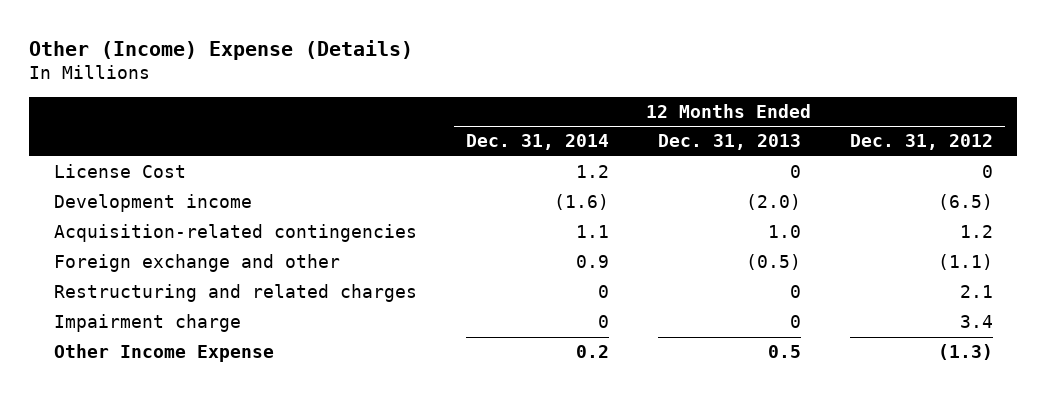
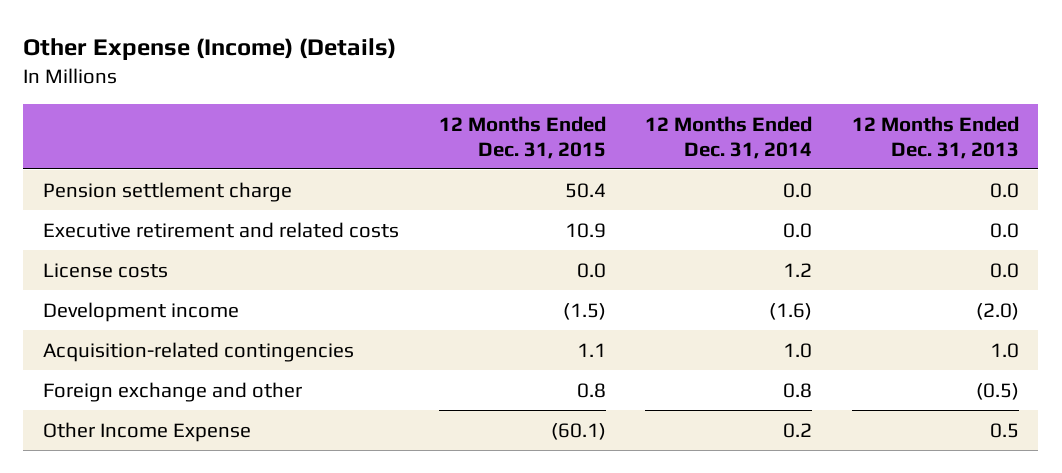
[29,40,414,61] Other (Income) Expense (Details) -> [23,38,397,61] Other Expense (Income) (Details)
[849,134,993,151] Dec. 31, 2012 -> none
none -> [438,115,606,159] 12 Months Ended Dec. 31, 2015
none -> [43,181,293,202] Pension settlement charge
none -> [43,221,400,238] Executive retirement and related costs
[53,164,186,179] License Cost -> [43,262,169,278] License costs
[789,165,801,179] 0 -> [989,262,1019,278] 0.0
[53,284,417,303] Restructuring and related charges -> none
[53,314,241,333] Impairment charge -> none
[575,225,609,239] 1.1 -> [783,342,813,358] 1.0
[575,255,609,269] 0.9 -> [783,382,813,398] 0.8

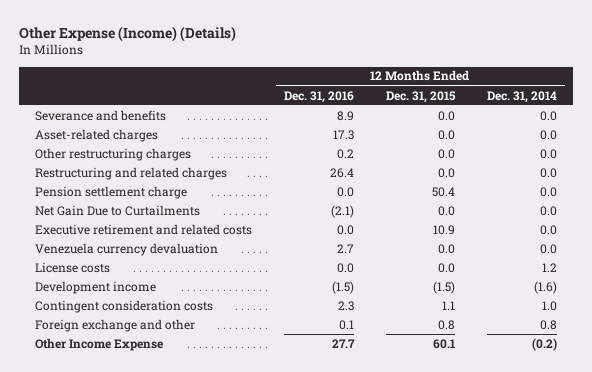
[851,115,1019,159] 12 Months Ended Dec. 31, 2013 -> none
none -> [283,90,354,103] Dec. 31, 2016
none -> [34,109,166,121] Severance and benefits
none -> [34,128,158,142] Asset-related charges
none -> [34,147,191,161] Other restructuring charges
none -> [34,166,227,180] Restructuring and related charges
none -> [34,204,200,216] Net Gain Due to Curtailments
none -> [34,242,218,256] Venezuela currency devaluation
[43,341,355,362] Acquisition-related contingencies -> [34,299,213,313] Contingent consideration costs
[550,422,606,440] (60.1) -> [432,338,455,349] 60.1
[783,422,813,438] 0.2 -> [531,337,557,351] (0.2)

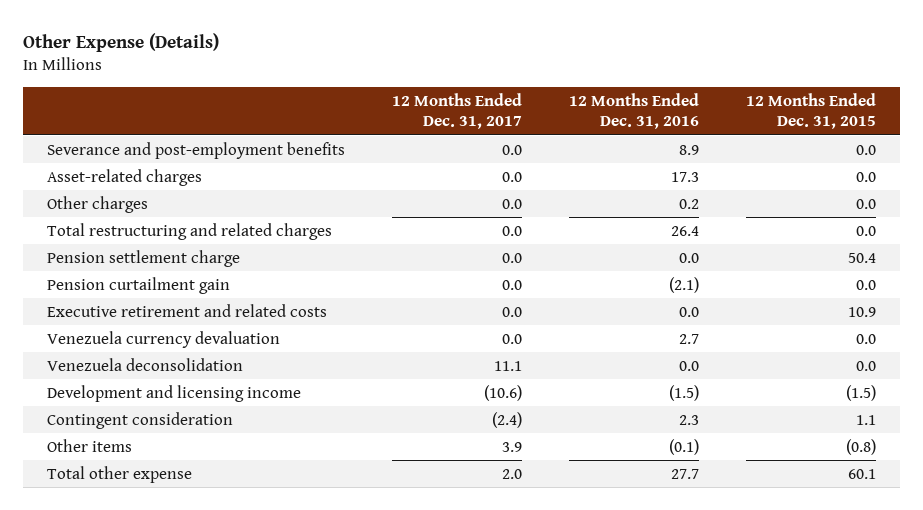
[18,25,236,42] Other Expense (Income) (Details) -> [22,33,219,53] Other Expense (Details)
[486,90,557,103] Dec. 31, 2014 -> none
none -> [391,92,522,130] 12 Months Ended Dec. 31, 2017
[34,109,166,121] Severance and benefits -> [46,141,345,159] Severance and post-employment benefits
[34,147,191,161] Other restructuring charges -> [46,195,148,213] Other charges
[34,166,227,180] Restructuring and related charges -> [46,222,332,240] Total restructuring and related charges
[34,204,200,216] Net Gain Due to Curtailments -> [46,276,230,294] Pension curtailment gain
[34,261,110,273] License costs -> none
none -> [46,357,243,371] Venezuela deconsolidation
[34,280,156,294] Development income -> [46,384,301,402] Development and licensing income
[34,299,213,313] Contingent consideration costs -> [46,411,233,429] Contingent consideration
[34,318,195,332] Foreign exchange and other -> [46,438,132,452] Other items
[338,319,354,330] 0.1 -> [669,438,700,455] (0.1)
[437,319,455,330] 0.8 -> [846,438,877,455] (0.8)
[34,337,163,351] Other Income Expense -> [46,465,192,483] Total other expense

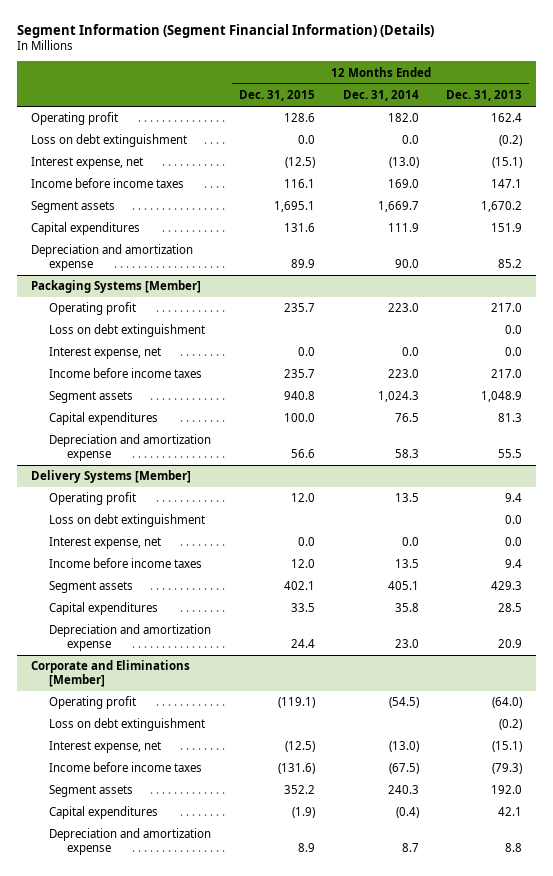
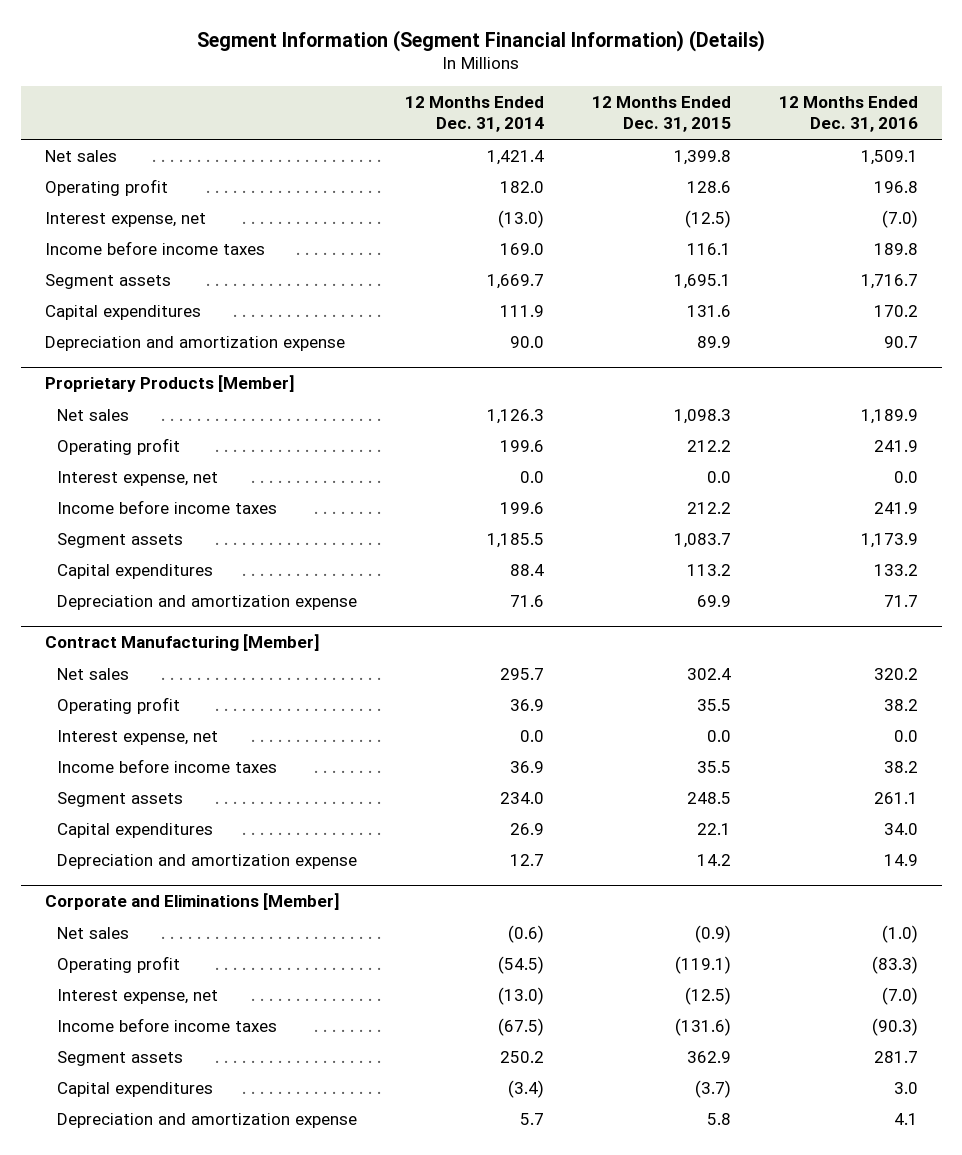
[446,90,523,102] Dec. 31, 2013 -> none
none -> [778,95,918,133] 12 Months Ended Dec. 31, 2016
none -> [44,149,117,162] Net sales
[31,134,188,148] Loss on debt extinguishment -> none
[31,280,202,294] Packaging Systems [Member] -> none
[49,324,206,338] Loss on debt extinguishment -> none
none -> [44,375,295,393] Proprietary Products [Member]
none -> [56,408,129,421] Net sales
[283,303,315,313] 235.7 -> [686,439,731,452] 212.2
[387,303,419,313] 223.0 -> [499,439,544,452] 199.6
[31,470,192,484] Delivery Systems [Member] -> none
[49,514,206,528] Loss on debt extinguishment -> none
[283,369,315,379] 235.7 -> [686,501,731,514] 212.2
[387,369,419,379] 223.0 -> [499,501,544,514] 199.6
[283,391,315,401] 940.8 -> [673,532,731,548] 1,083.7
[377,391,419,403] 1,024.3 -> [486,532,544,548] 1,185.5
[283,413,315,423] 100.0 -> [686,563,731,576] 113.2
[394,413,419,423] 76.5 -> [509,563,544,576] 88.4
[290,448,315,458] 56.6 -> [696,594,731,607] 69.9
[394,448,419,458] 58.3 -> [509,594,544,607] 71.6
none -> [44,634,320,652] Contract Manufacturing [Member]
none -> [56,667,129,680] Net sales
[290,493,315,503] 12.0 -> [696,698,731,711] 35.5
[394,493,419,503] 13.5 -> [509,698,544,711] 36.9
[290,559,315,569] 12.0 -> [696,760,731,773] 35.5
[394,559,419,569] 13.5 -> [509,760,544,773] 36.9
[283,581,315,591] 402.1 -> [686,791,731,804] 248.5
[387,581,419,591] 405.1 -> [499,791,544,804] 234.0
[290,603,315,613] 33.5 -> [696,822,731,835] 22.1
[394,603,419,613] 35.8 -> [509,822,544,835] 26.9
[290,638,315,648] 24.4 -> [696,853,731,866] 14.2
[394,638,419,648] 23.0 -> [509,853,544,866] 12.7
none -> [56,926,129,939] Net sales
[49,718,206,732] Loss on debt extinguishment -> none
[283,785,315,795] 352.2 -> [686,1050,731,1063] 362.9
[387,785,419,795] 240.3 -> [499,1050,544,1063] 250.2
[291,807,315,819] (1.9) -> [694,1079,731,1098] (3.7)
[395,807,419,819] (0.4) -> [507,1079,544,1098] (3.4)
[297,842,315,852] 8.9 -> [706,1112,731,1125] 5.8
[401,842,419,852] 8.7 -> [519,1112,544,1125] 5.7

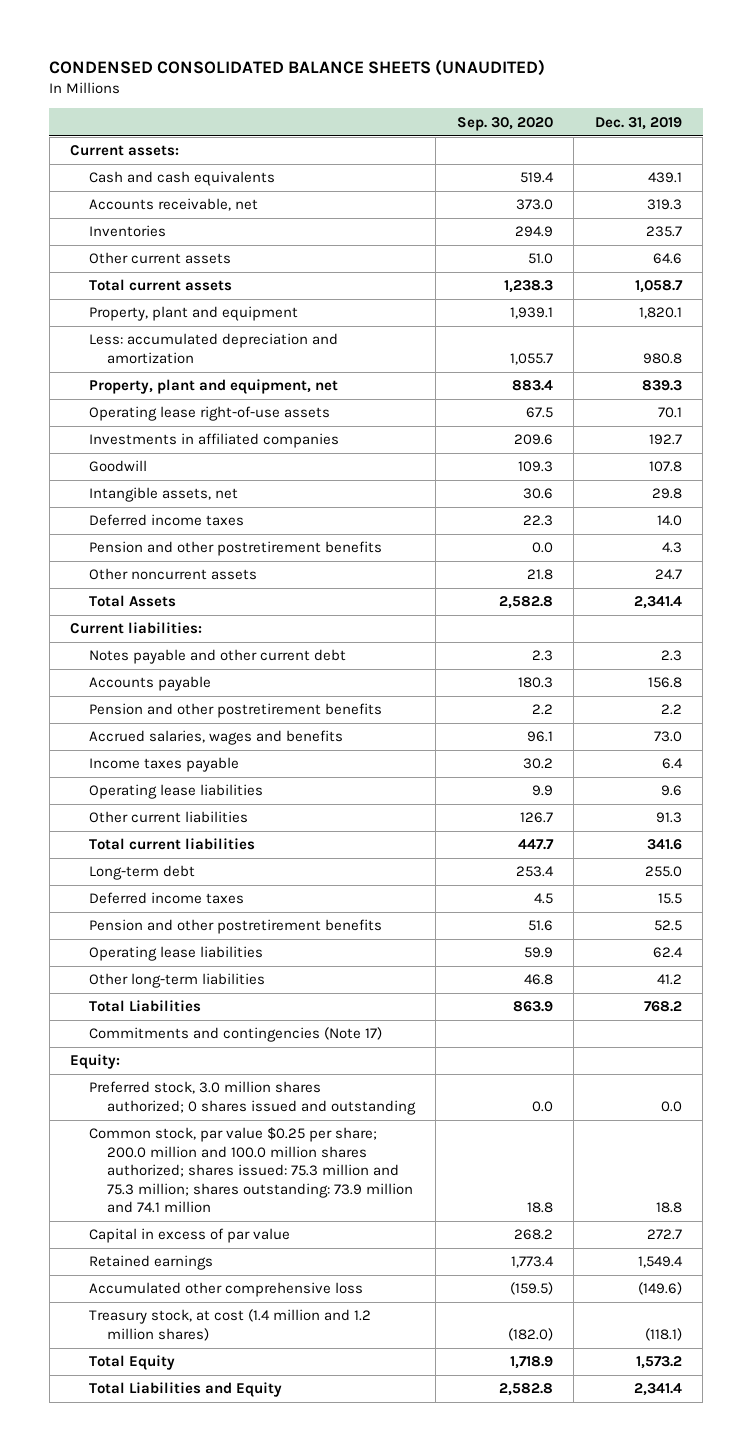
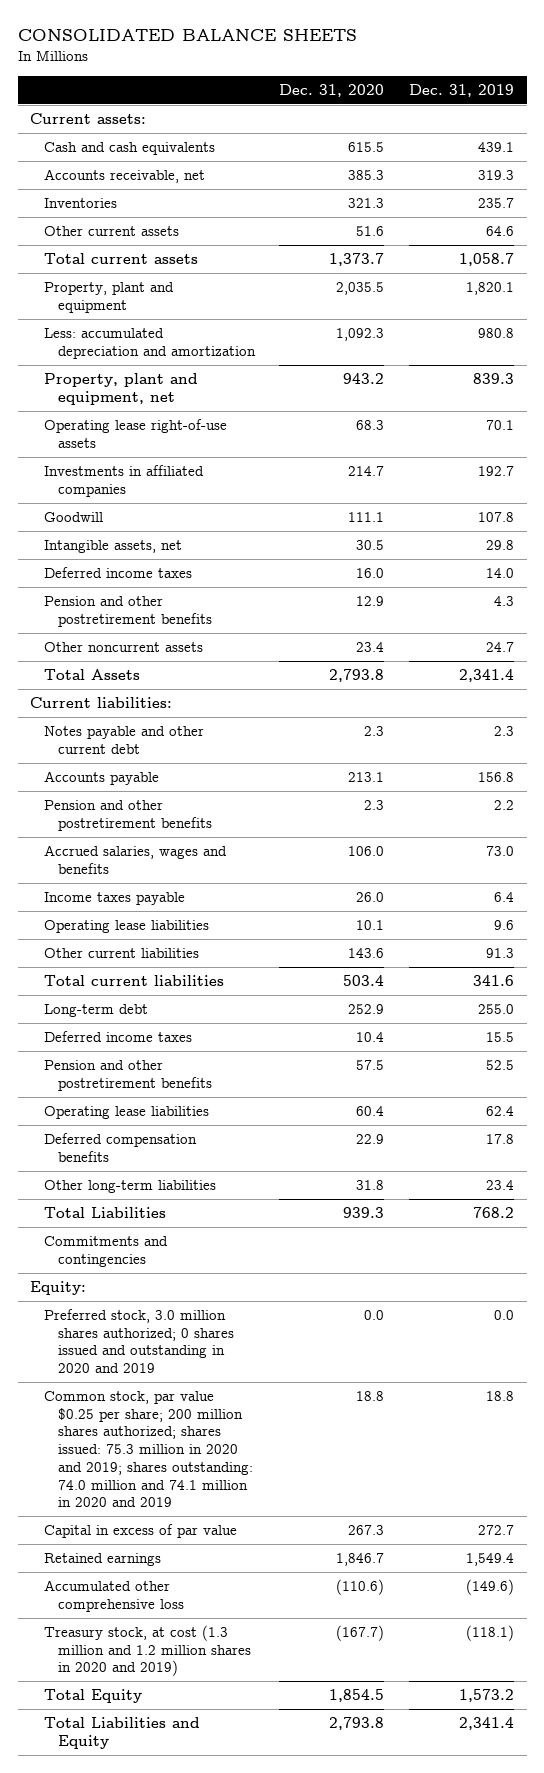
[49,58,546,76] CONDENSED CONSOLIDATED BALANCE SHEETS (UNAUDITED) -> [17,28,357,41] CONSOLIDATED BALANCE SHEETS
[456,116,553,131] Sep. 30, 2020 -> none
none -> [279,83,385,97] Dec. 31, 2020
none -> [43,1133,197,1162] Deferred compensation benefits
[656,974,682,986] 41.2 -> [486,1180,515,1191] 23.4
[88,1027,382,1043] Commitments and contingencies (Note 17) -> [43,1236,168,1267] Commitments and contingencies
[88,1081,416,1115] Preferred stock, 3.0 million shares authorized; 0 shares issued and outstanding -> [43,1309,234,1374] Preferred stock, 3.0 million shares authorized; 0 shares issued and outstanding in 2020 and 2019
[88,1127,413,1214] Common stock, par value $0.25 per share; 200.0 million and 100.0 million shares authorized; shares issued: 75.3 million and 75.3 million; shares outstanding: 73.9 million and 74.1 million -> [43,1391,253,1508] Common stock, par value $0.25 per share; 200 million shares authorized; shares issued: 75.3 million in 2020 and 2019; shares outstanding: 74.0 million and 74.1 million in 2020 and 2019
[88,1309,371,1341] Treasury stock, at cost (1.4 million and 1.2 million shares) -> [43,1625,251,1677] Treasury stock, at cost (1.3 million and 1.2 million shares in 2020 and 2019)

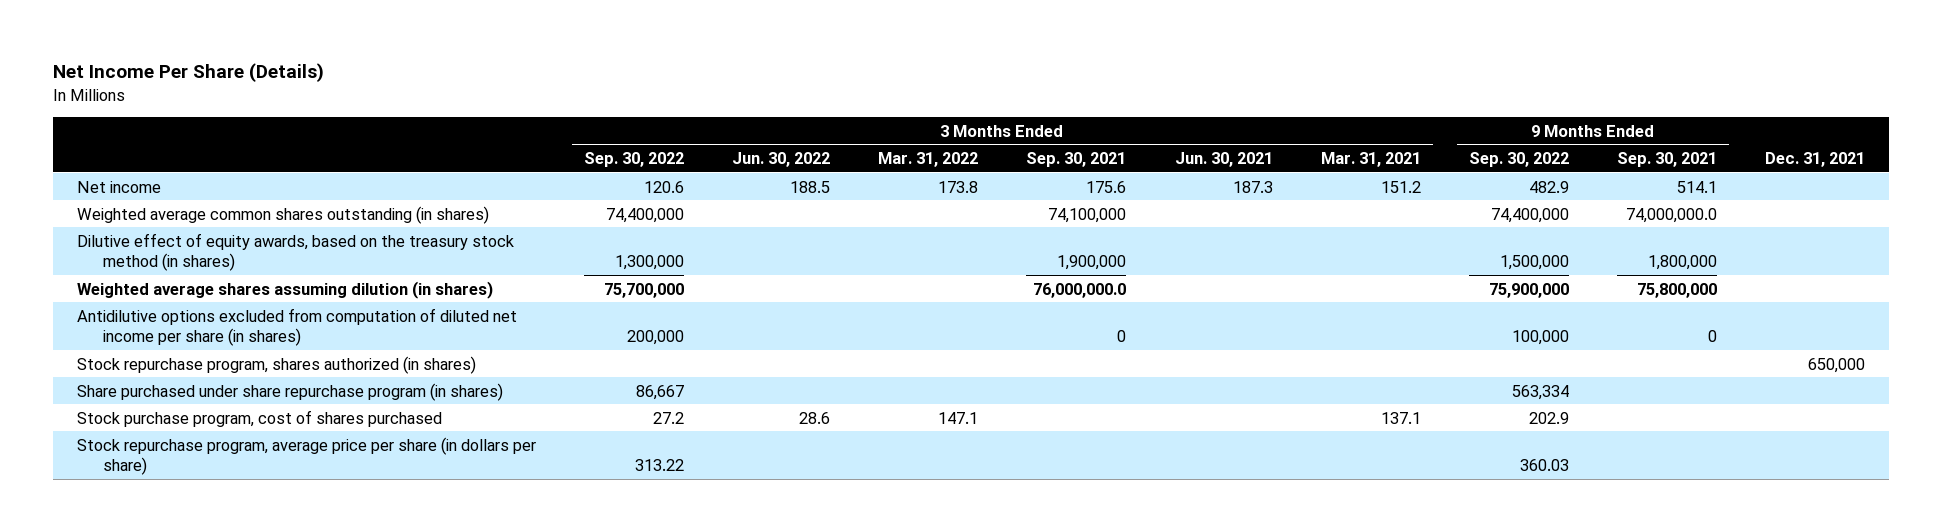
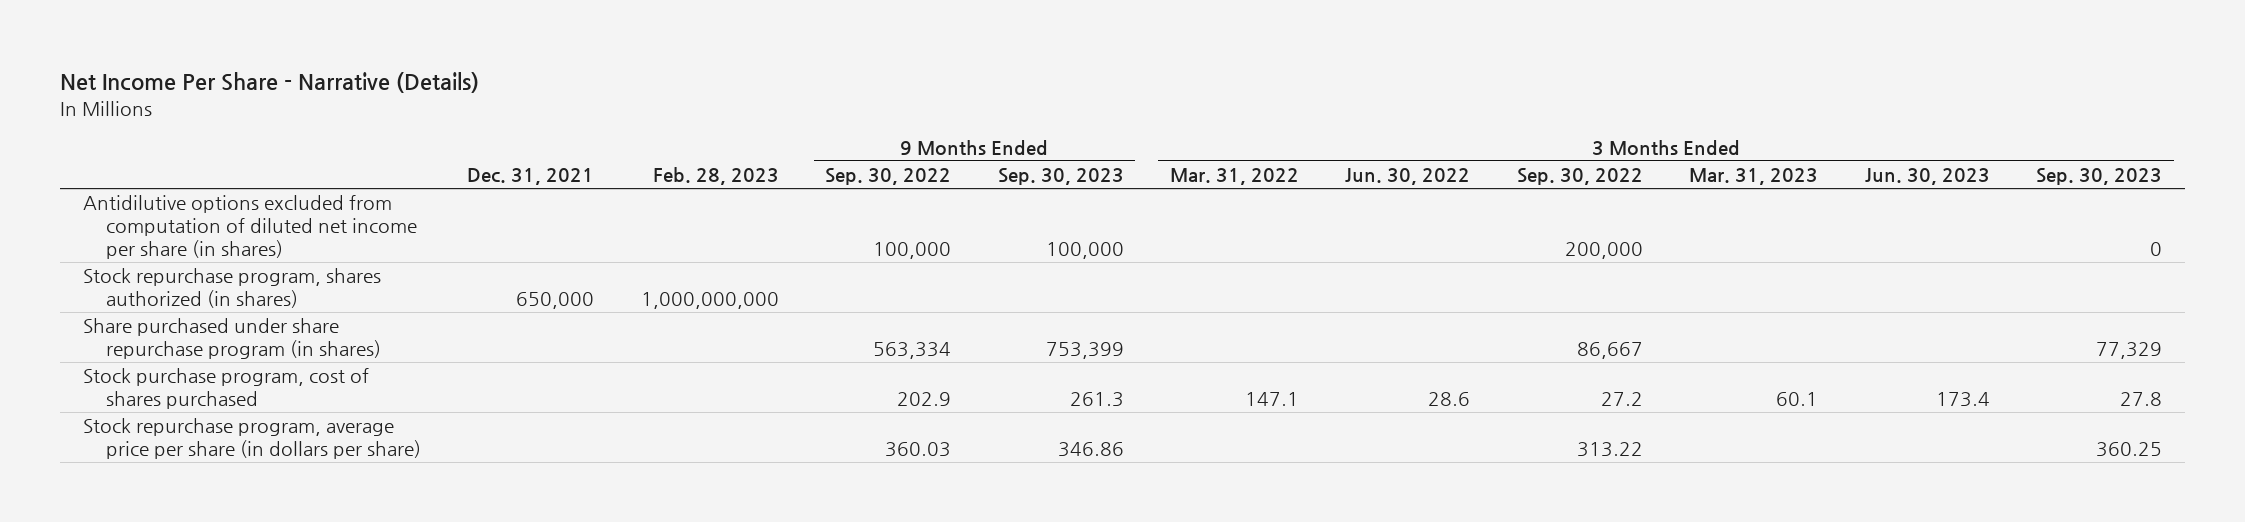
[52,63,324,83] Net Income Per Share (Details) -> [60,72,480,94] Net Income Per Share - Narrative (Details)
[1026,151,1127,167] Sep. 30, 2021 -> none
[1174,151,1273,167] Jun. 30, 2021 -> none
[1320,151,1421,167] Mar. 31, 2021 -> none
[1616,151,1717,167] Sep. 30, 2021 -> none
none -> [652,166,779,185] Feb. 28, 2023
none -> [997,167,1124,185] Sep. 30, 2023
none -> [1689,167,1819,185] Mar. 31, 2023
none -> [1864,167,1990,185] Jun. 30, 2023
none -> [2035,167,2162,185] Sep. 30, 2023
[76,180,161,193] Net income -> none
[76,205,489,224] Weighted average common shares outstanding (in shares) -> none
[76,232,514,272] Dilutive effect of equity awards, based on the treasury stock method (in shares) -> none
[76,280,493,299] Weighted average shares assuming dilution (in shares) -> none

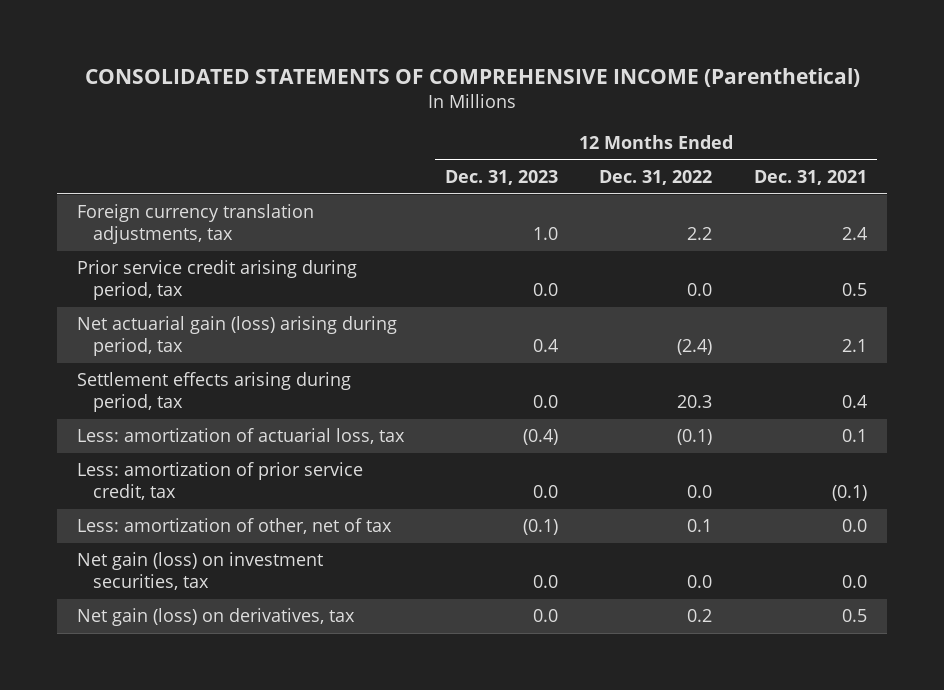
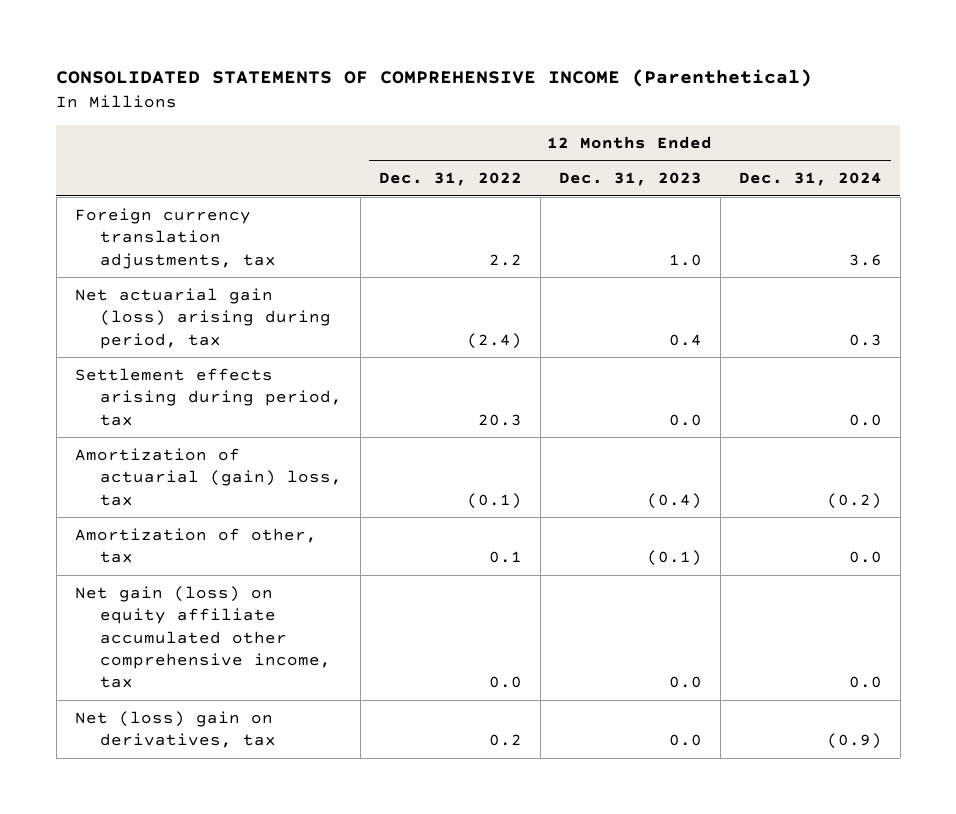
[753,170,867,186] Dec. 31, 2021 -> none
none -> [738,172,882,187] Dec. 31, 2024
[77,260,358,301] Prior service credit arising during period, tax -> none
[77,462,364,501] Less: amortization of prior service credit, tax -> none
[77,552,324,591] Net gain (loss) on investment securities, tax -> none
[77,428,406,445] Less: amortization of actuarial loss, tax -> [74,447,342,506] Amortization of actuarial (gain) loss, tax
[77,518,393,535] Less: amortization of other, net of tax -> [74,527,317,564] Amortization of other, tax
none -> [74,585,331,689] Net gain (loss) on equity affiliate accumulated other comprehensive income, tax
[77,608,356,627] Net gain (loss) on derivatives, tax -> [74,710,276,749] Net (loss) gain on derivatives, tax

